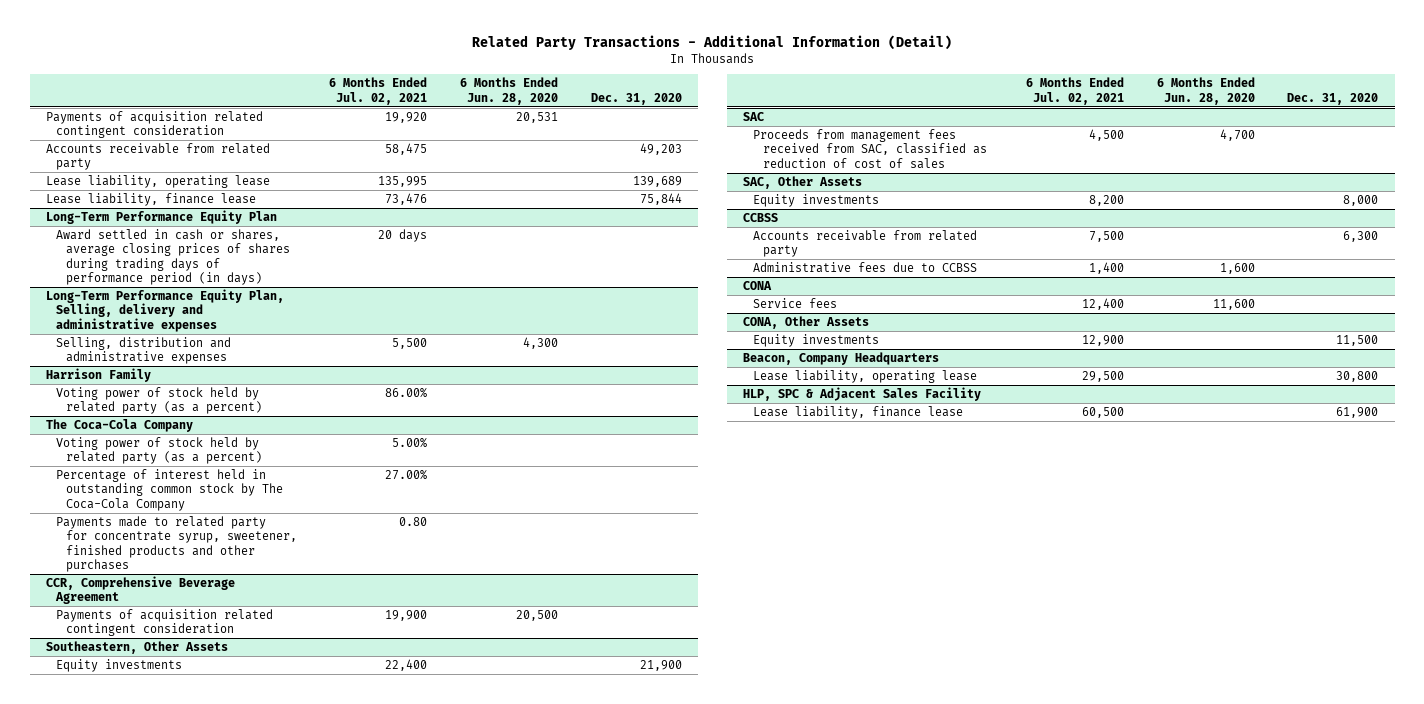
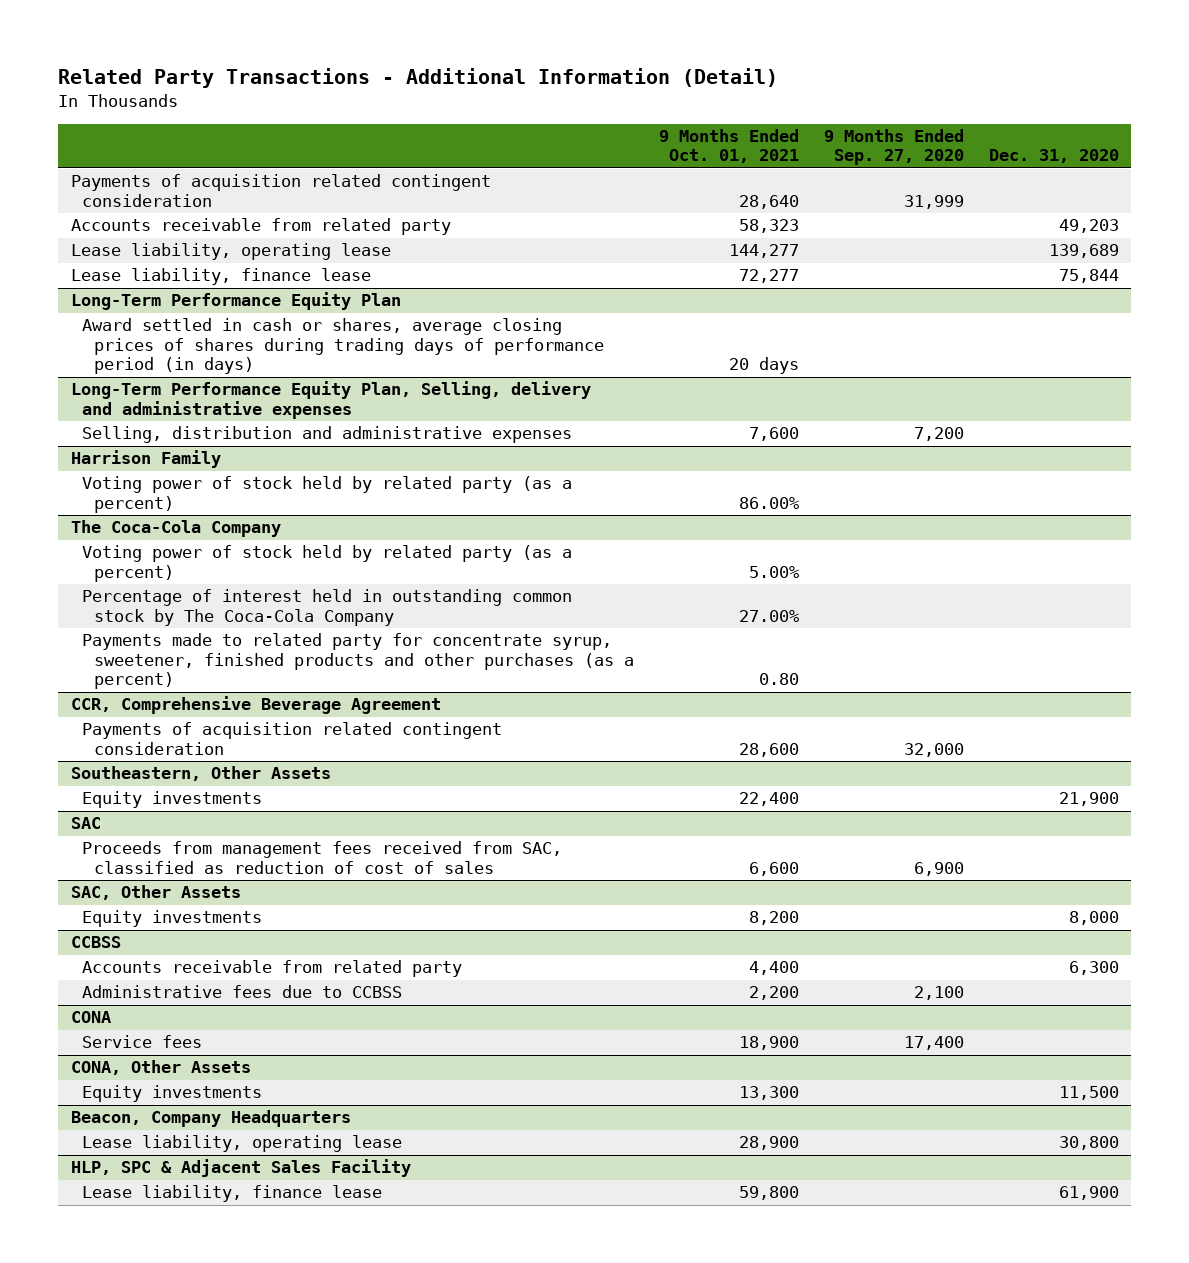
[329,77,428,105] 6 Months Ended Jul. 02, 2021 -> none
[459,77,558,105] 6 Months Ended Jun. 28, 2020 -> none
none -> [659,128,800,164] 9 Months Ended Oct. 01, 2021
none -> [824,128,965,166] 9 Months Ended Sep. 27, 2020
[55,515,297,573] Payments made to related party for concentrate syrup, sweetener, finished products and other purchases -> [82,633,635,690] Payments made to related party for concentrate syrup, sweetener, finished products and other purchases (as a percent)

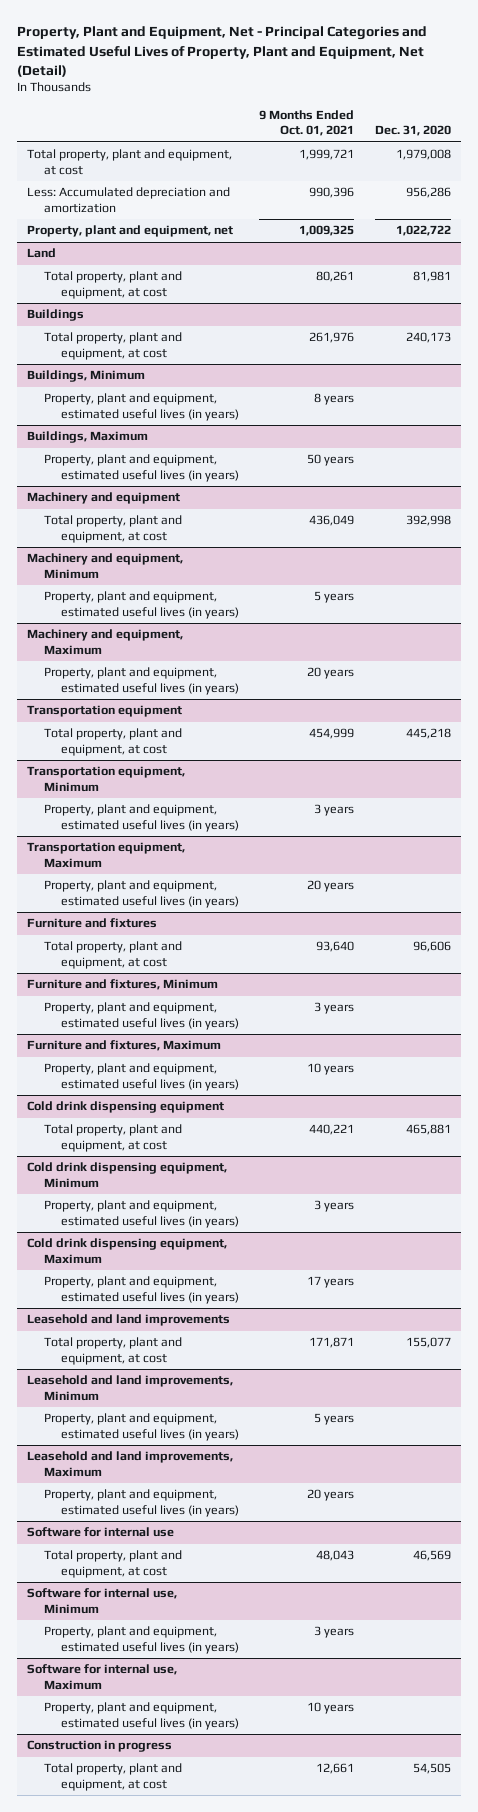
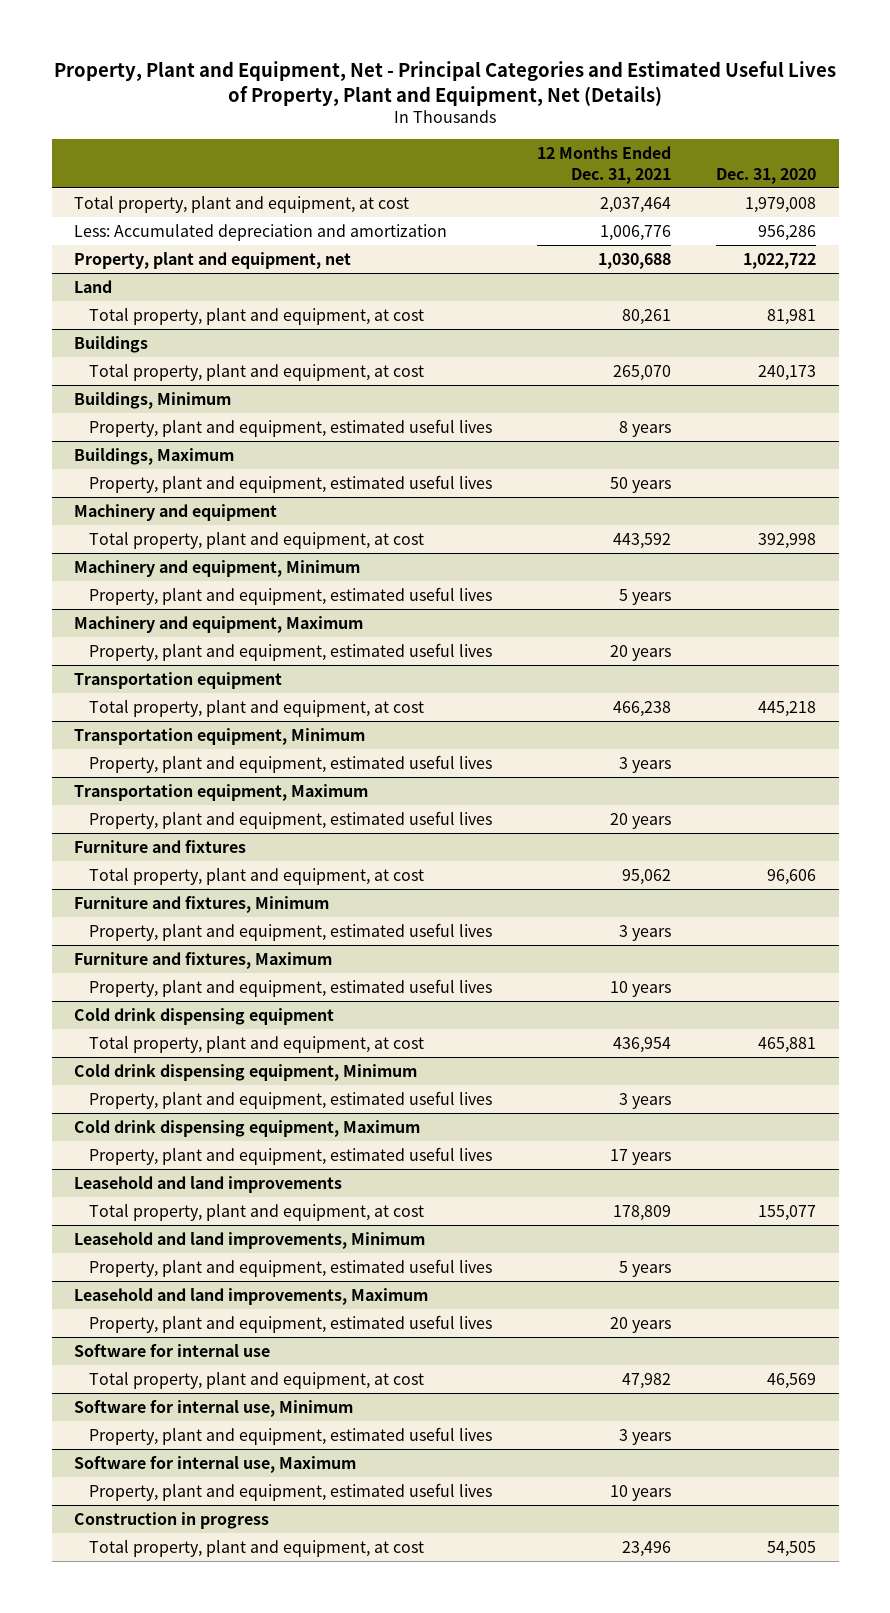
[17,26,428,77] Property, Plant and Equipment, Net - Principal Categories and Estimated Useful Lives of Property, Plant and Equipment, Net (Detail) -> [54,60,837,106] Property, Plant and Equipment, Net - Principal Categories and Estimated Useful Lives of Property, Plant and Equipment, Net (Details)
[259,110,355,137] 9 Months Ended Oct. 01, 2021 -> none
none -> [536,146,671,184] 12 Months Ended Dec. 31, 2021
[44,393,240,421] Property, plant and equipment, estimated useful lives (in years) -> [88,418,492,437] Property, plant and equipment, estimated useful lives
[44,454,240,482] Property, plant and equipment, estimated useful lives (in years) -> [88,474,492,493] Property, plant and equipment, estimated useful lives
[44,591,240,619] Property, plant and equipment, estimated useful lives (in years) -> [88,586,492,605] Property, plant and equipment, estimated useful lives
[44,667,240,695] Property, plant and equipment, estimated useful lives (in years) -> [88,642,492,661] Property, plant and equipment, estimated useful lives
[44,804,240,832] Property, plant and equipment, estimated useful lives (in years) -> [88,754,492,773] Property, plant and equipment, estimated useful lives
[44,880,240,908] Property, plant and equipment, estimated useful lives (in years) -> [88,810,492,829] Property, plant and equipment, estimated useful lives
[44,1002,240,1030] Property, plant and equipment, estimated useful lives (in years) -> [88,922,492,941] Property, plant and equipment, estimated useful lives
[44,1063,240,1091] Property, plant and equipment, estimated useful lives (in years) -> [88,978,492,997] Property, plant and equipment, estimated useful lives
[44,1200,240,1228] Property, plant and equipment, estimated useful lives (in years) -> [88,1090,492,1109] Property, plant and equipment, estimated useful lives
[44,1276,240,1304] Property, plant and equipment, estimated useful lives (in years) -> [88,1146,492,1165] Property, plant and equipment, estimated useful lives
[44,1413,240,1441] Property, plant and equipment, estimated useful lives (in years) -> [88,1258,492,1277] Property, plant and equipment, estimated useful lives
[44,1489,240,1517] Property, plant and equipment, estimated useful lives (in years) -> [88,1314,492,1333] Property, plant and equipment, estimated useful lives
[44,1626,240,1654] Property, plant and equipment, estimated useful lives (in years) -> [88,1426,492,1445] Property, plant and equipment, estimated useful lives
[44,1702,240,1730] Property, plant and equipment, estimated useful lives (in years) -> [88,1482,492,1501] Property, plant and equipment, estimated useful lives

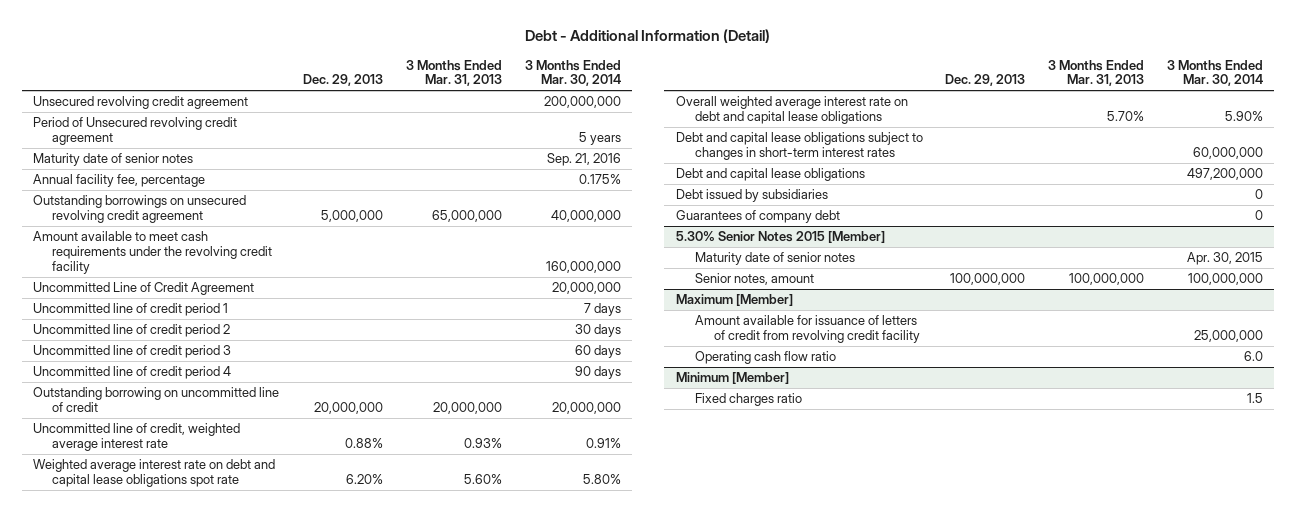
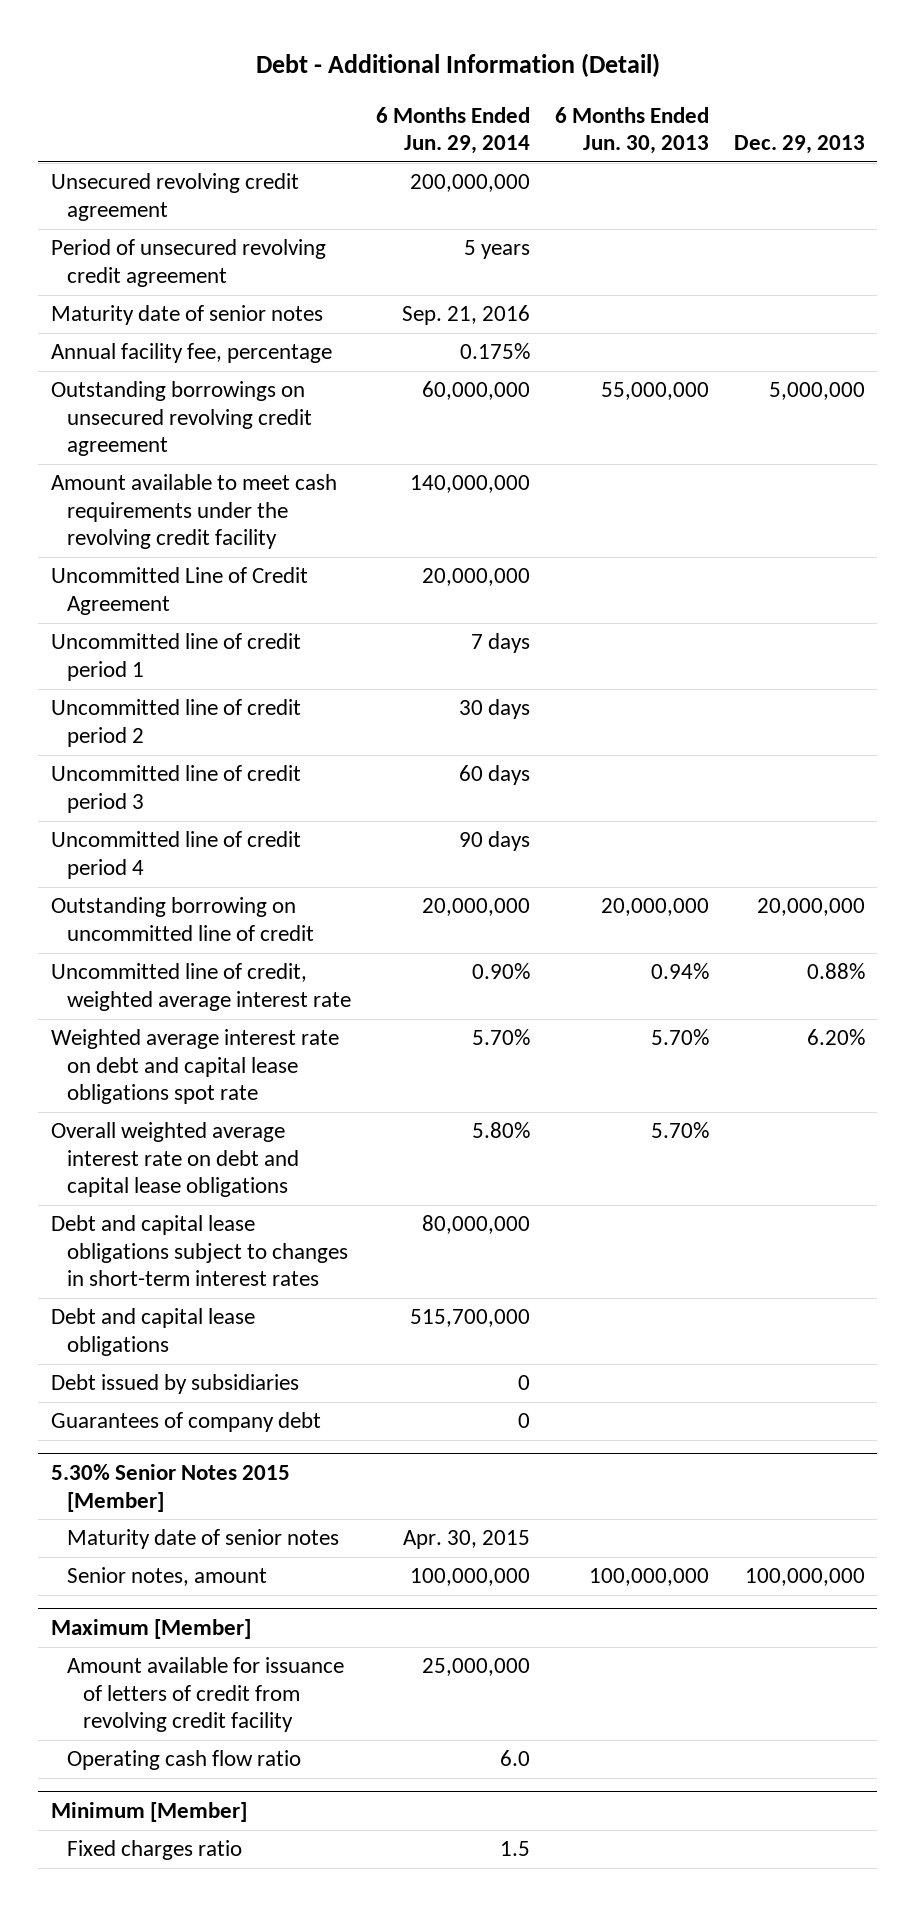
[405,59,502,87] 3 Months Ended Mar. 31, 2013 -> none
[524,59,621,87] 3 Months Ended Mar. 30, 2014 -> none
none -> [375,106,530,155] 6 Months Ended Jun. 29, 2014
none -> [554,106,709,155] 6 Months Ended Jun. 30, 2013
[32,117,237,146] Period of Unsecured revolving credit agreement -> [50,239,326,287] Period of unsecured revolving credit agreement

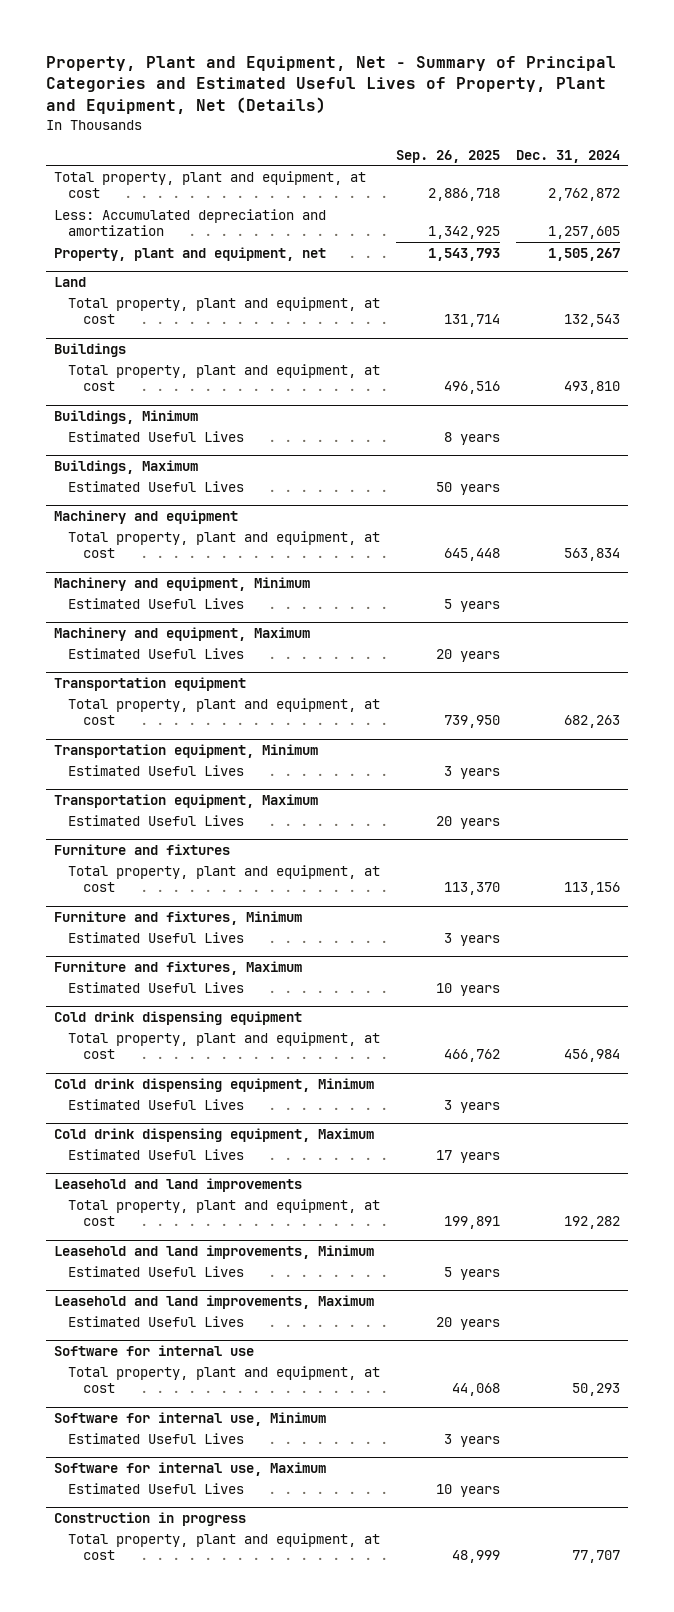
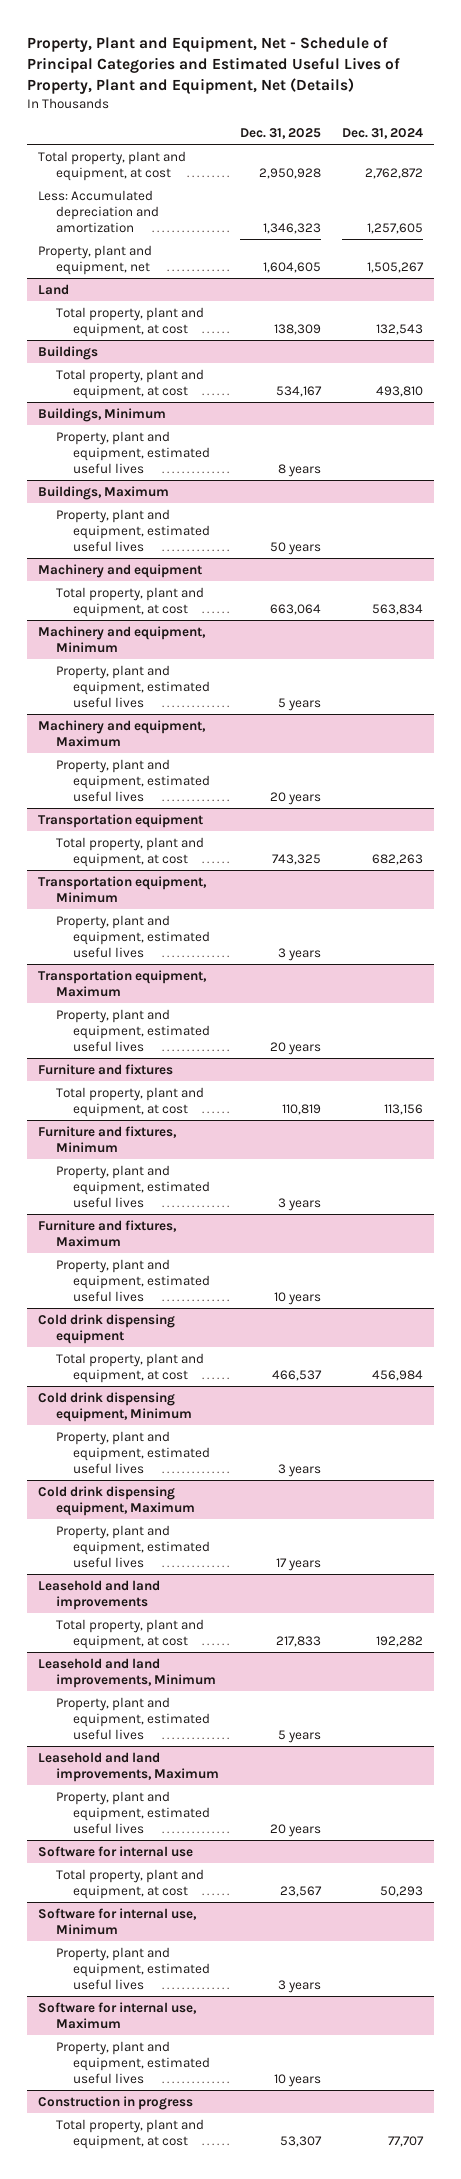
[45,55,616,115] Property, Plant and Equipment, Net - Summary of Principal Categories and Estimated Useful Lives of Property, Plant and Equipment, Net (Details) -> [27,36,401,94] Property, Plant and Equipment, Net - Schedule of Principal Categories and Estimated Useful Lives of Property, Plant and Equipment, Net (Details)
[396,149,501,163] Sep. 26, 2025 -> none
none -> [239,127,321,139] Dec. 31, 2025
[68,430,245,442] Estimated Useful Lives -> [55,430,211,474] Property, plant and equipment, estimated useful lives
[68,480,245,492] Estimated Useful Lives -> [55,508,211,552] Property, plant and equipment, estimated useful lives
[68,597,245,609] Estimated Useful Lives -> [55,664,211,708] Property, plant and equipment, estimated useful lives
[68,647,245,659] Estimated Useful Lives -> [55,758,211,802] Property, plant and equipment, estimated useful lives
[68,764,245,776] Estimated Useful Lives -> [55,914,211,958] Property, plant and equipment, estimated useful lives
[68,814,245,826] Estimated Useful Lives -> [55,1008,211,1052] Property, plant and equipment, estimated useful lives
[68,931,245,943] Estimated Useful Lives -> [55,1164,211,1208] Property, plant and equipment, estimated useful lives
[68,981,245,993] Estimated Useful Lives -> [55,1258,211,1302] Property, plant and equipment, estimated useful lives
[68,1098,245,1110] Estimated Useful Lives -> [55,1430,211,1474] Property, plant and equipment, estimated useful lives
[68,1148,245,1160] Estimated Useful Lives -> [55,1524,211,1568] Property, plant and equipment, estimated useful lives
[68,1265,245,1277] Estimated Useful Lives -> [55,1696,211,1740] Property, plant and equipment, estimated useful lives
[68,1315,245,1327] Estimated Useful Lives -> [55,1790,211,1834] Property, plant and equipment, estimated useful lives
[68,1432,245,1444] Estimated Useful Lives -> [55,1946,211,1990] Property, plant and equipment, estimated useful lives
[68,1482,245,1494] Estimated Useful Lives -> [55,2040,211,2084] Property, plant and equipment, estimated useful lives

